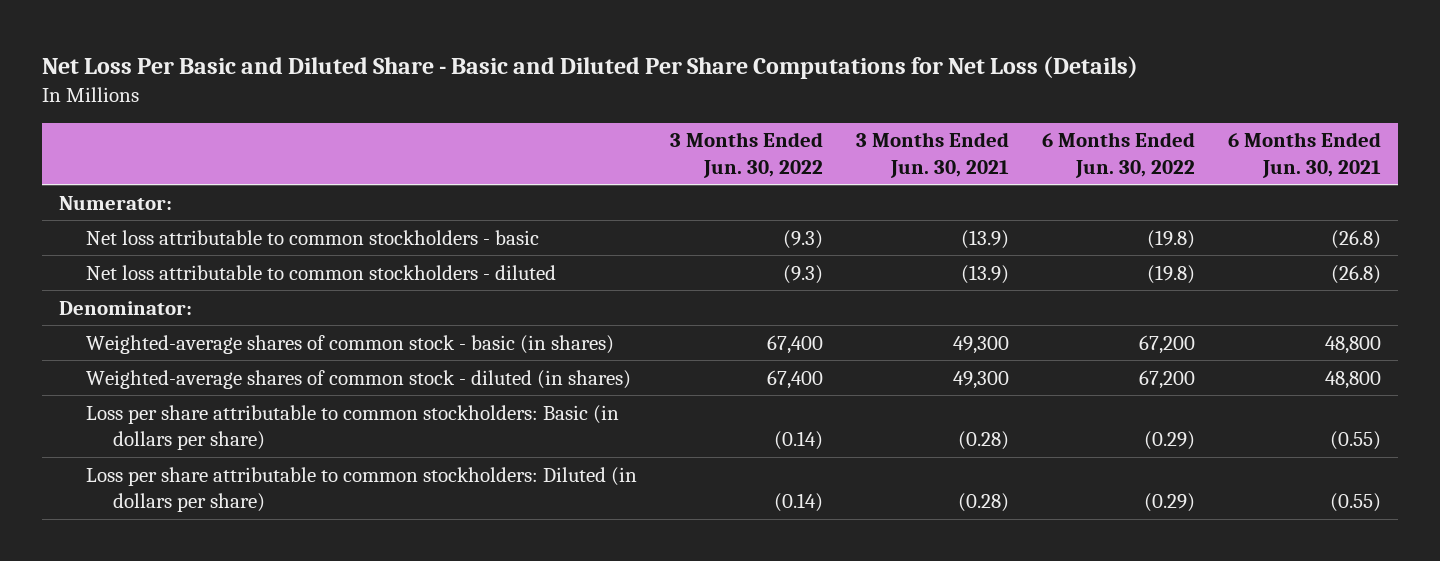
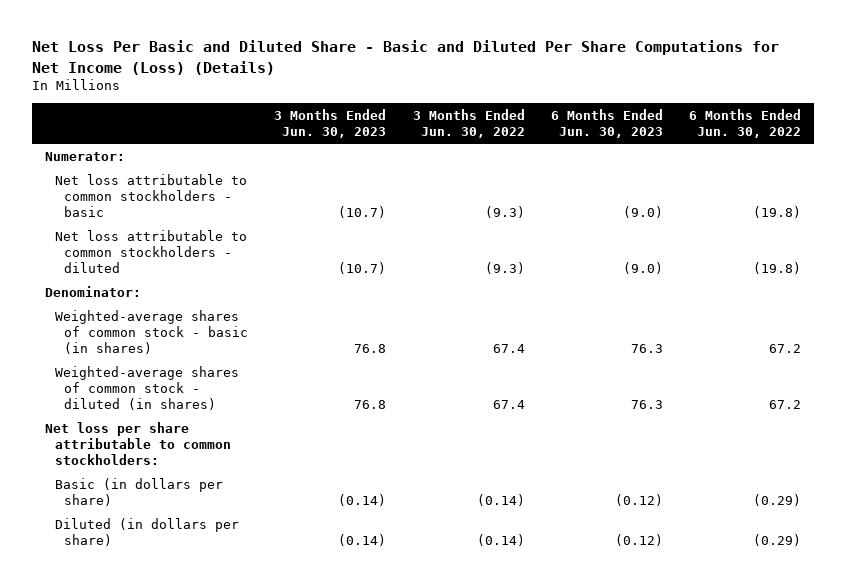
[42,56,1139,80] Net Loss Per Basic and Diluted Share - Basic and Diluted Per Share Computations for Net Loss (Details) -> [32,40,780,75] Net Loss Per Basic and Diluted Share - Basic and Diluted Per Share Computations for Net Income (Loss) (Details)
[856,132,1010,178] 3 Months Ended Jun. 30, 2021 -> none
[1228,132,1382,178] 6 Months Ended Jun. 30, 2021 -> none
none -> [274,108,387,139] 3 Months Ended Jun. 30, 2023
none -> [550,108,663,139] 6 Months Ended Jun. 30, 2023
[767,334,824,354] 67,400 -> [492,344,525,354] 67.4
[1139,334,1196,354] 67,200 -> [769,344,802,354] 67.2
[767,369,824,389] 67,400 -> [492,400,525,410] 67.4
[1139,369,1196,389] 67,200 -> [769,400,802,410] 67.2
none -> [45,421,231,466] Net loss per share attributable to common stockholders:
[85,404,619,451] Loss per share attributable to common stockholders: Basic (in dollars per share) -> [54,477,223,506] Basic (in dollars per share)
[85,466,637,513] Loss per share attributable to common stockholders: Diluted (in dollars per share) -> [54,517,239,546] Diluted (in dollars per share)

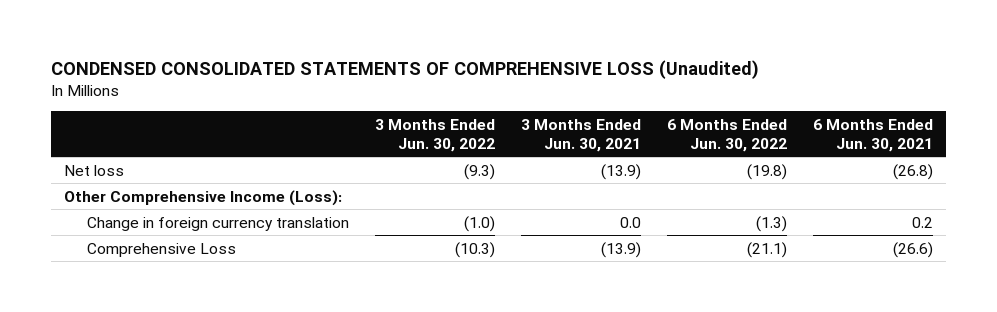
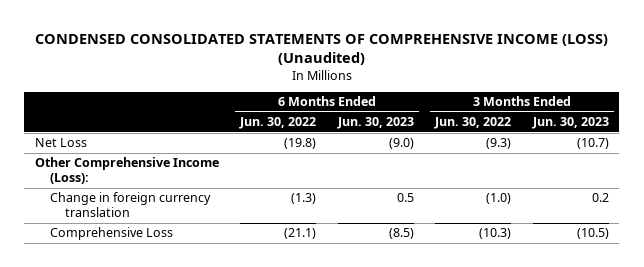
[50,59,759,79] CONDENSED CONSOLIDATED STATEMENTS OF COMPREHENSIVE LOSS (Unaudited) -> [34,33,608,65] CONDENSED CONSOLIDATED STATEMENTS OF COMPREHENSIVE INCOME (LOSS) (Unaudited)
[521,119,642,152] 3 Months Ended Jun. 30, 2021 -> none
[813,119,934,152] 6 Months Ended Jun. 30, 2021 -> none
none -> [336,117,414,130] Jun. 30, 2023
none -> [531,117,609,130] Jun. 30, 2023
[63,164,124,176] Net loss -> [35,138,88,148] Net Loss

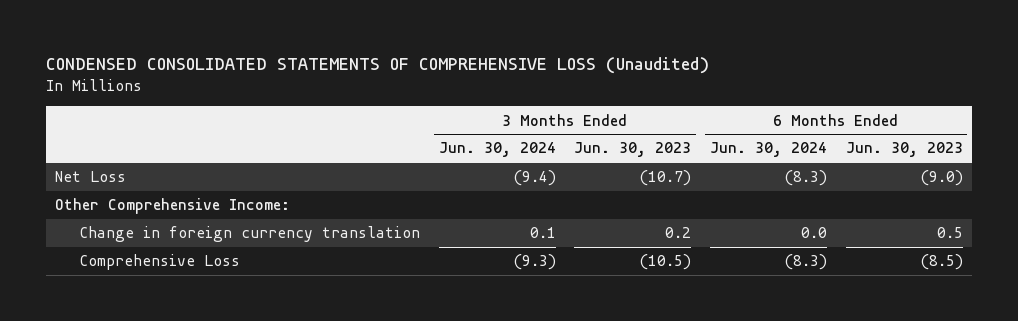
[34,33,608,65] CONDENSED CONSOLIDATED STATEMENTS OF COMPREHENSIVE INCOME (LOSS) (Unaudited) -> [46,56,710,74] CONDENSED CONSOLIDATED STATEMENTS OF COMPREHENSIVE LOSS (Unaudited)
[239,117,317,130] Jun. 30, 2022 -> none
[434,117,512,130] Jun. 30, 2022 -> none
none -> [438,142,556,158] Jun. 30, 2024
none -> [710,142,828,158] Jun. 30, 2024
[35,157,220,185] Other Comprehensive Income (Loss): -> [55,198,291,215] Other Comprehensive Income:

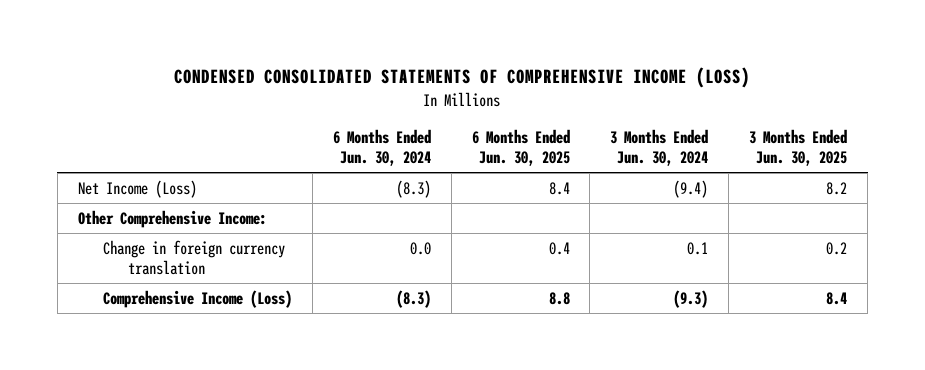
[46,56,710,74] CONDENSED CONSOLIDATED STATEMENTS OF COMPREHENSIVE LOSS (Unaudited) -> [174,67,751,89] CONDENSED CONSOLIDATED STATEMENTS OF COMPREHENSIVE INCOME (LOSS)
[574,142,692,158] Jun. 30, 2023 -> none
[845,142,963,158] Jun. 30, 2023 -> none
none -> [471,129,570,167] 6 Months Ended Jun. 30, 2025
none -> [749,129,848,167] 3 Months Ended Jun. 30, 2025
[55,171,127,183] Net Loss -> [77,179,197,198] Net Income (Loss)
[78,254,240,271] Comprehensive Loss -> [102,289,292,308] Comprehensive Income (Loss)

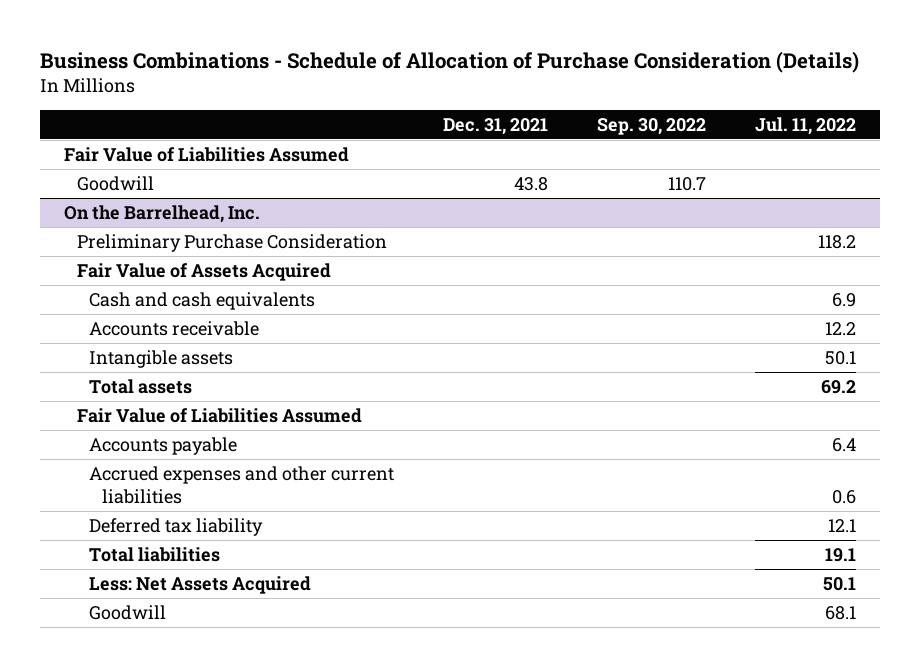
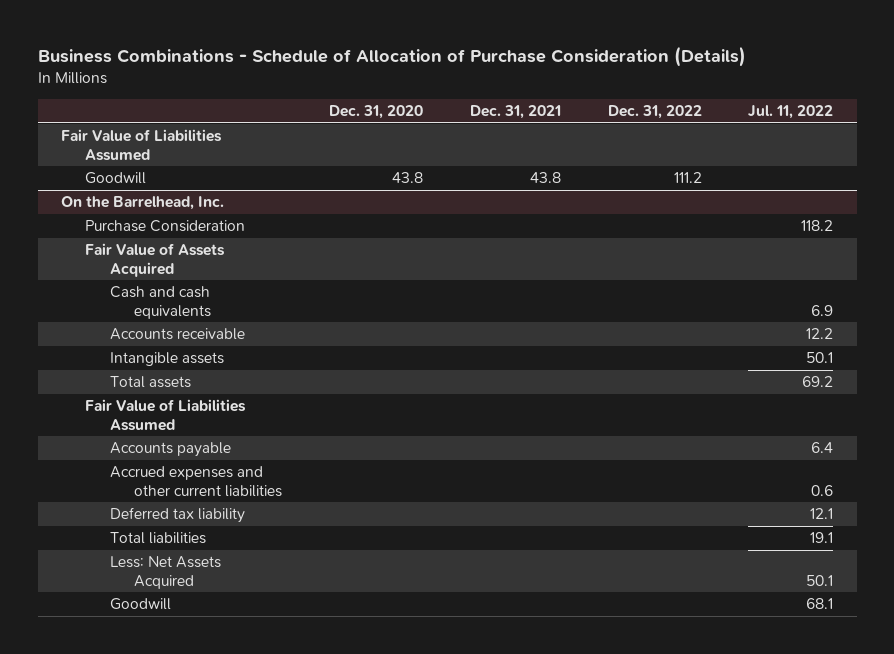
[597,117,707,135] Sep. 30, 2022 -> none
none -> [329,105,424,120] Dec. 31, 2020
none -> [607,105,702,120] Dec. 31, 2022
[76,233,387,252] Preliminary Purchase Consideration -> [85,220,246,233] Purchase Consideration

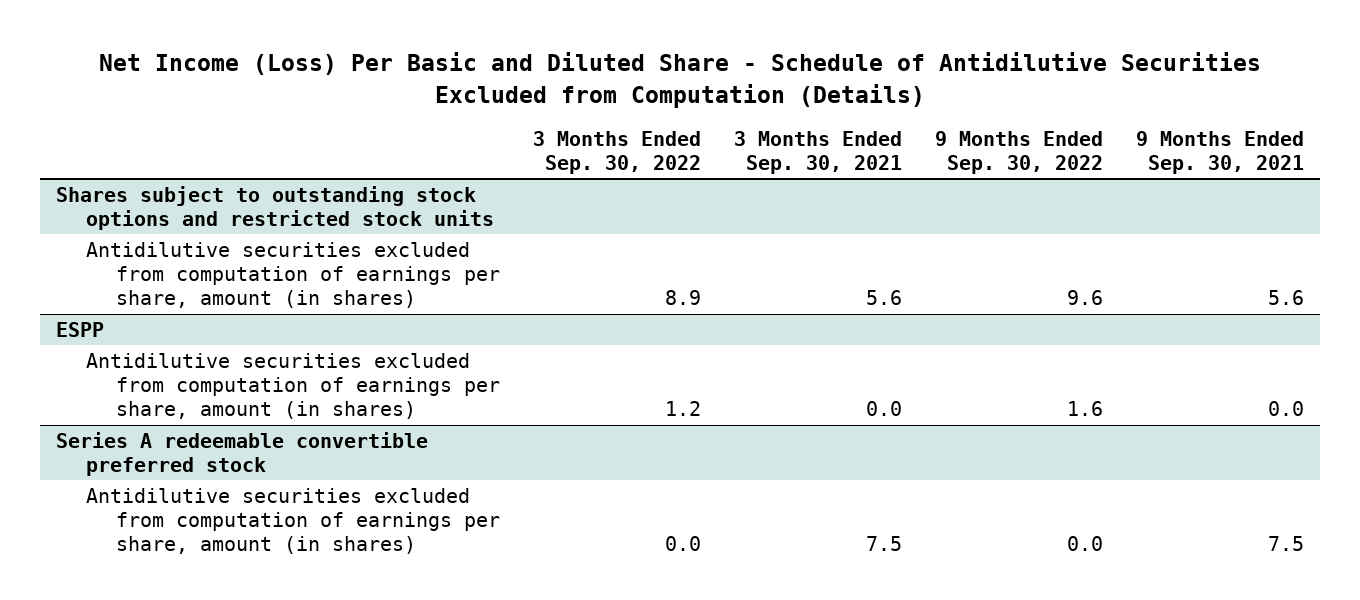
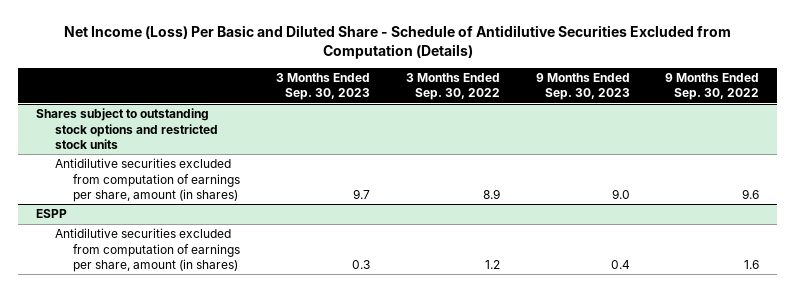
[733,130,902,175] 3 Months Ended Sep. 30, 2021 -> none
[1135,130,1304,175] 9 Months Ended Sep. 30, 2021 -> none
none -> [276,72,371,101] 3 Months Ended Sep. 30, 2023
none -> [535,72,630,101] 9 Months Ended Sep. 30, 2023
[56,431,429,477] Series A redeemable convertible preferred stock -> none
[86,487,501,555] Antidilutive securities excluded from computation of earnings per share, amount (in shares) -> none

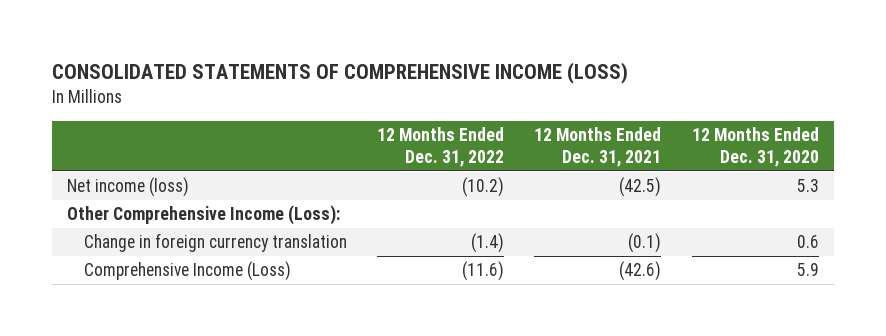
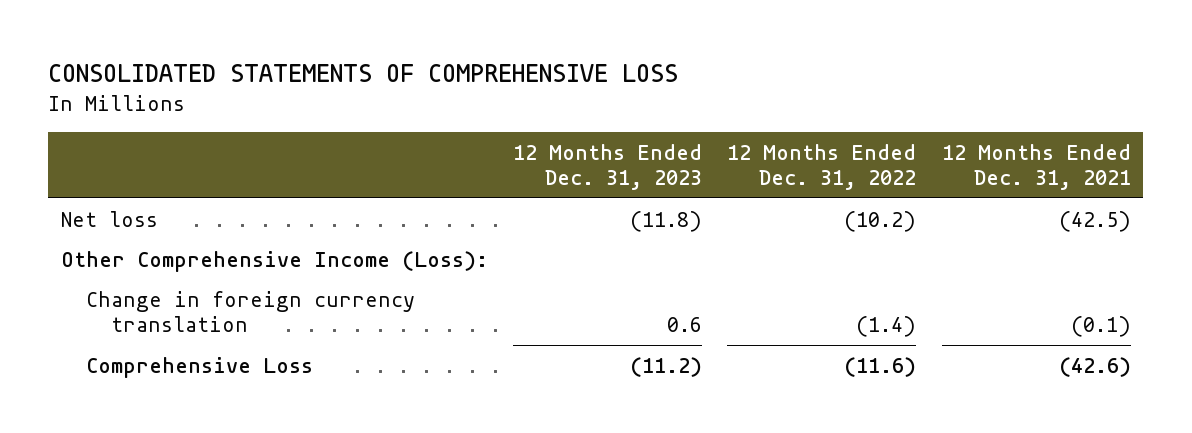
[52,62,629,85] CONSOLIDATED STATEMENTS OF COMPREHENSIVE INCOME (LOSS) -> [48,63,679,82] CONSOLIDATED STATEMENTS OF COMPREHENSIVE LOSS
[691,127,819,168] 12 Months Ended Dec. 31, 2020 -> none
none -> [513,143,703,190] 12 Months Ended Dec. 31, 2023
[67,177,190,198] Net income (loss) -> [61,210,159,227] Net loss
[83,261,291,282] Comprehensive Income (Loss) -> [85,356,313,378] Comprehensive Loss

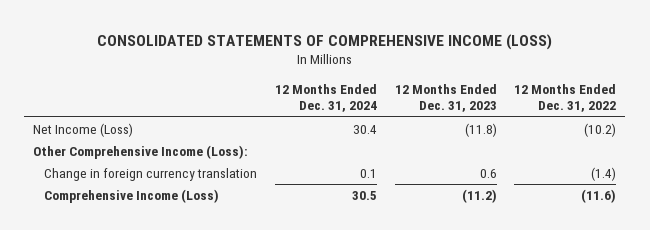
[48,63,679,82] CONSOLIDATED STATEMENTS OF COMPREHENSIVE LOSS -> [96,33,552,50] CONSOLIDATED STATEMENTS OF COMPREHENSIVE INCOME (LOSS)
[941,143,1131,190] 12 Months Ended Dec. 31, 2021 -> none
none -> [274,83,377,113] 12 Months Ended Dec. 31, 2024
[61,210,159,227] Net loss -> [33,123,134,138] Net Income (Loss)
[85,356,313,378] Comprehensive Loss -> [43,189,219,204] Comprehensive Income (Loss)

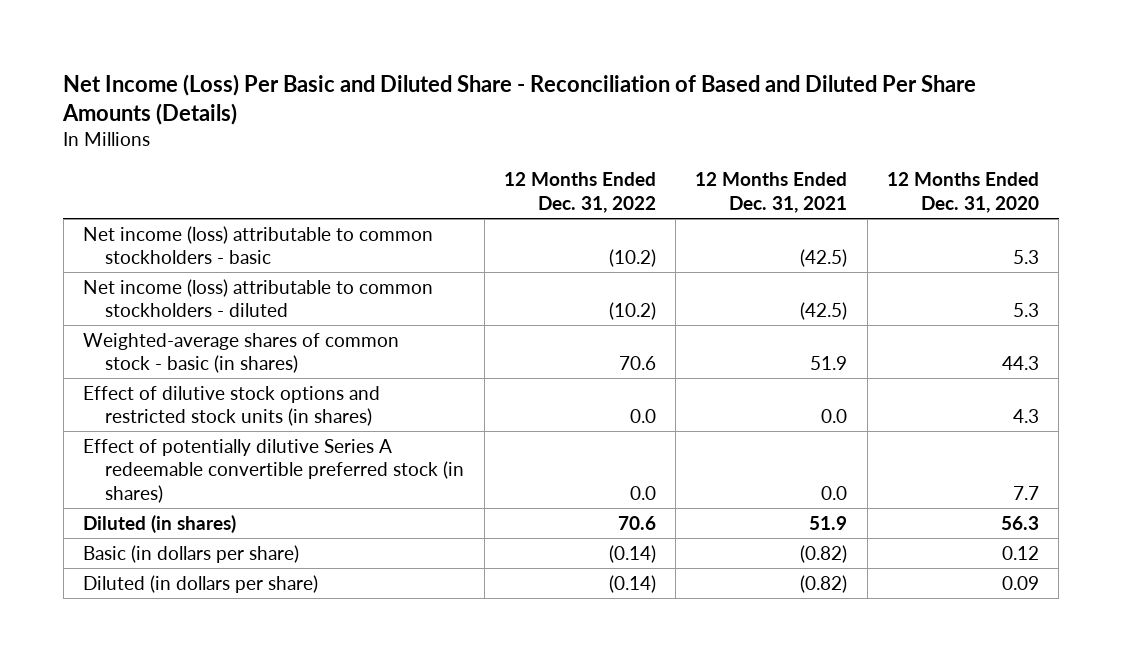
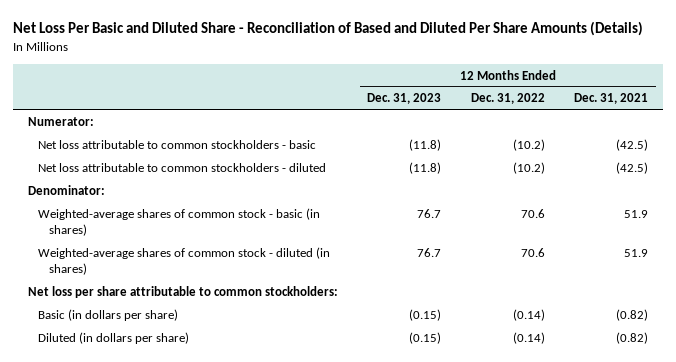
[62,74,977,125] Net Income (Loss) Per Basic and Diluted Share - Reconciliation of Based and Diluted Per Share Amounts (Details) -> [13,21,644,37] Net Loss Per Basic and Diluted Share - Reconciliation of Based and Diluted Per Share Amounts (Details)
[887,172,1040,214] 12 Months Ended Dec. 31, 2020 -> none
none -> [367,93,442,105] Dec. 31, 2023
none -> [27,116,94,126] Numerator:
[82,225,433,265] Net income (loss) attributable to common stockholders - basic -> [38,139,317,149] Net loss attributable to common stockholders - basic
[82,278,433,318] Net income (loss) attributable to common stockholders - diluted -> [38,162,327,172] Net loss attributable to common stockholders - diluted
none -> [27,184,105,195] Denominator:
[82,385,380,427] Effect of dilutive stock options and restricted stock units (in shares) -> none
[82,438,465,503] Effect of potentially dilutive Series A redeemable convertible preferred stock (in shares) -> none
[82,514,236,533] Diluted (in shares) -> [38,246,331,276] Weighted-average shares of common stock - diluted (in shares)
none -> [27,285,338,298] Net loss per share attributable to common stockholders:

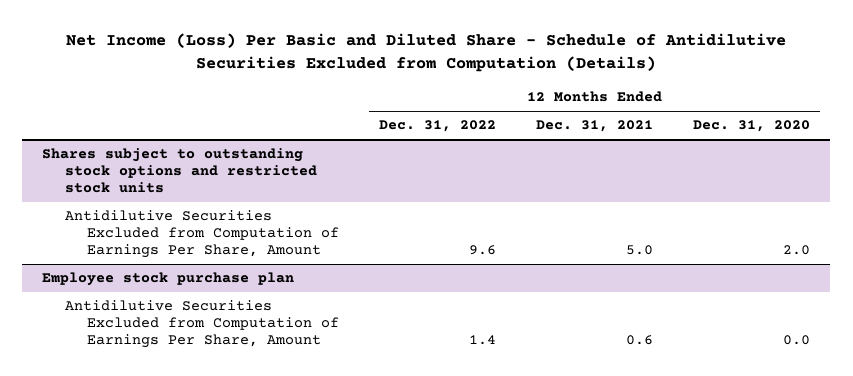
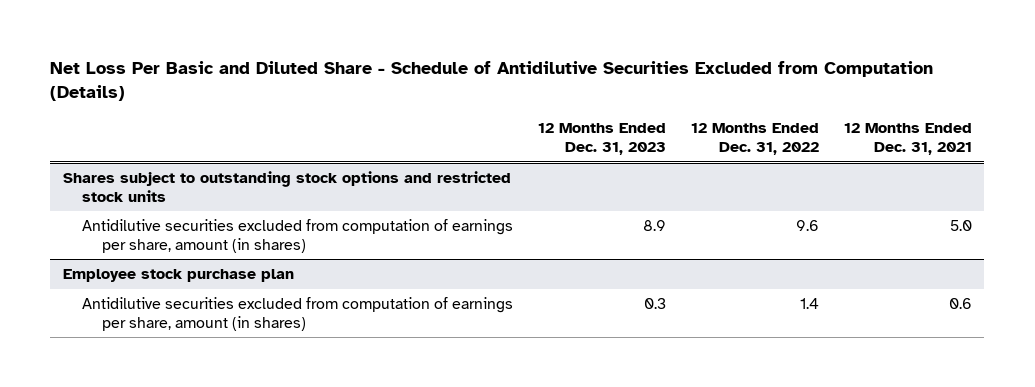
[66,33,787,73] Net Income (Loss) Per Basic and Diluted Share - Schedule of Antidilutive Securities Excluded from Computation (Details) -> [50,61,934,101] Net Loss Per Basic and Diluted Share - Schedule of Antidilutive Securities Excluded from Computation (Details)
[693,120,811,133] Dec. 31, 2020 -> none
none -> [538,123,667,156] 12 Months Ended Dec. 31, 2023
[64,210,340,259] Antidilutive Securities Excluded from Computation of Earnings Per Share, Amount -> [82,218,514,253] Antidilutive securities excluded from computation of earnings per share, amount (in shares)
[64,300,340,349] Antidilutive Securities Excluded from Computation of Earnings Per Share, Amount -> [82,296,514,331] Antidilutive securities excluded from computation of earnings per share, amount (in shares)

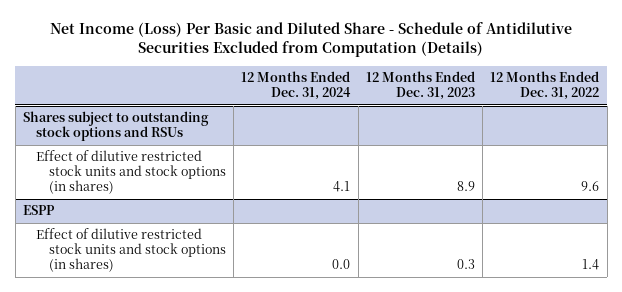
[50,61,934,101] Net Loss Per Basic and Diluted Share - Schedule of Antidilutive Securities Excluded from Computation (Details) -> [50,22,573,58] Net Income (Loss) Per Basic and Diluted Share - Schedule of Antidilutive Securities Excluded from Computation (Details)
[843,123,972,156] 12 Months Ended Dec. 31, 2021 -> none
none -> [241,71,352,101] 12 Months Ended Dec. 31, 2024
[62,170,511,202] Shares subject to outstanding stock options and restricted stock units -> [22,111,209,142] Shares subject to outstanding stock options and RSUs
[82,218,514,253] Antidilutive securities excluded from computation of earnings per share, amount (in shares) -> [35,150,226,195] Effect of dilutive restricted stock units and stock options (in shares)
[62,268,294,282] Employee stock purchase plan -> [22,205,55,216] ESPP
[82,296,514,331] Antidilutive securities excluded from computation of earnings per share, amount (in shares) -> [35,228,226,273] Effect of dilutive restricted stock units and stock options (in shares)

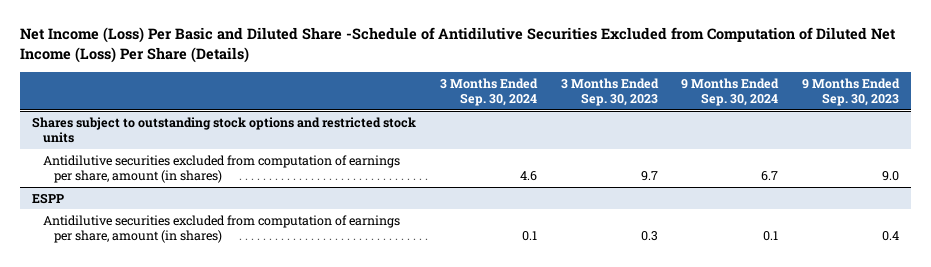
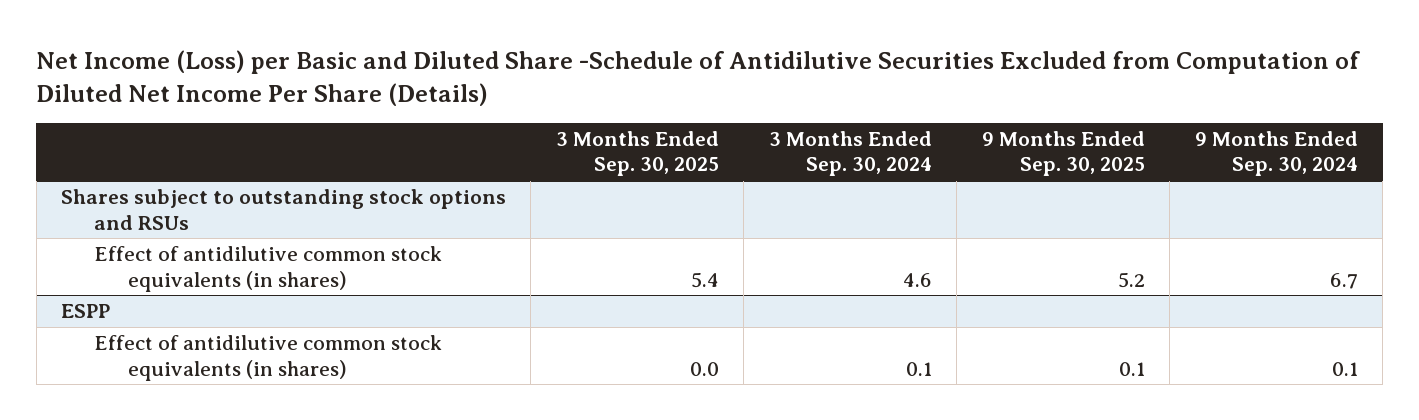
[19,27,896,64] Net Income (Loss) Per Basic and Diluted Share -Schedule of Antidilutive Securities Excluded from Computation of Diluted Net Income (Loss) Per Share (Details) -> [36,49,1361,106] Net Income (Loss) per Basic and Diluted Share -Schedule of Antidilutive Securities Excluded from Computation of Diluted Net Income Per Share (Details)
[560,77,659,106] 3 Months Ended Sep. 30, 2023 -> none
[802,77,901,106] 9 Months Ended Sep. 30, 2023 -> none
none -> [555,131,719,177] 3 Months Ended Sep. 30, 2025
none -> [981,131,1145,177] 9 Months Ended Sep. 30, 2025
[31,116,416,144] Shares subject to outstanding stock options and restricted stock units -> [60,189,506,230] Shares subject to outstanding stock options and RSUs
[42,154,400,184] Antidilutive securities excluded from computation of earnings per share, amount (in shares) -> [94,246,443,292] Effect of antidilutive common stock equivalents (in shares)
[42,214,400,244] Antidilutive securities excluded from computation of earnings per share, amount (in shares) -> [94,335,443,381] Effect of antidilutive common stock equivalents (in shares)

